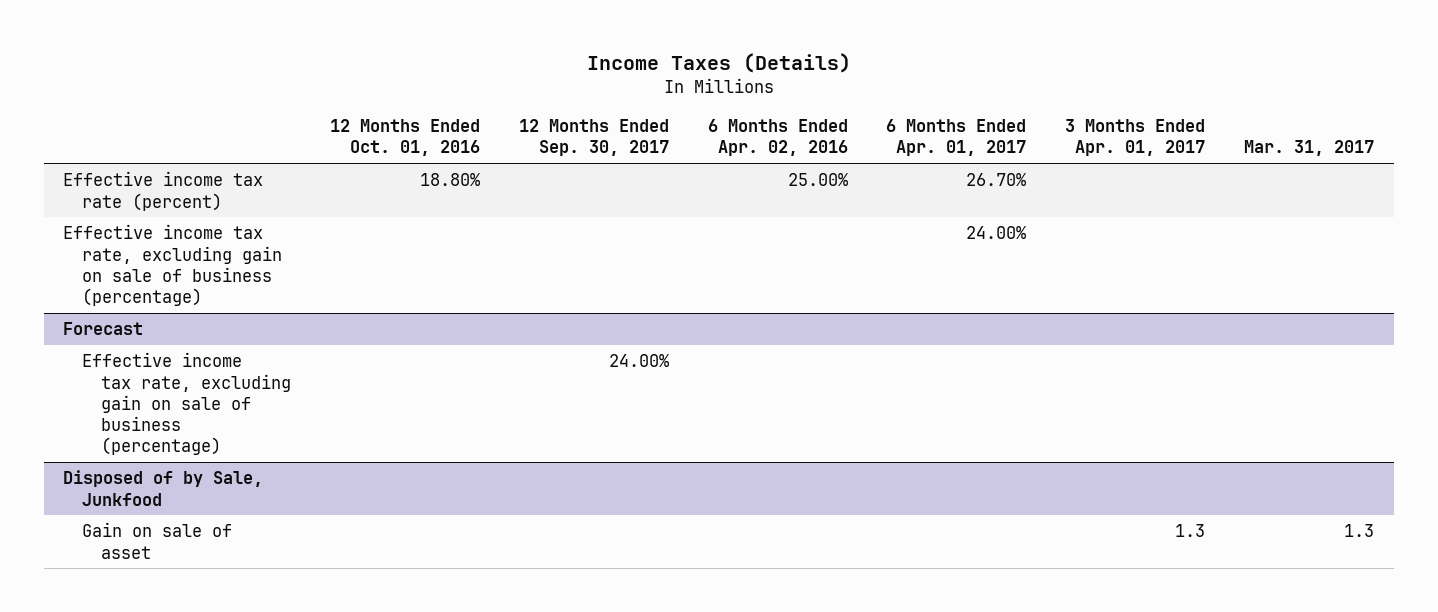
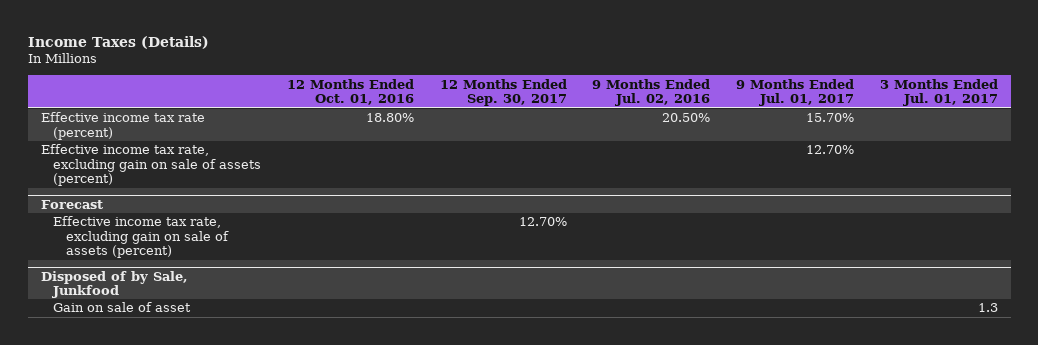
[707,119,848,157] 6 Months Ended Apr. 02, 2016 -> none
[886,119,1027,157] 6 Months Ended Apr. 01, 2017 -> none
[1065,119,1206,157] 3 Months Ended Apr. 01, 2017 -> none
[1244,140,1375,157] Mar. 31, 2017 -> none
none -> [592,78,711,107] 9 Months Ended Jul. 02, 2016
none -> [736,78,855,107] 9 Months Ended Jul. 01, 2017
none -> [879,78,998,107] 3 Months Ended Jul. 01, 2017
[63,224,282,307] Effective income tax rate, excluding gain on sale of business (percentage) -> [40,144,262,187] Effective income tax rate, excluding gain on sale of assets (percent)
[81,352,291,456] Effective income tax rate, excluding gain on sale of business (percentage) -> [53,216,230,259] Effective income tax rate, excluding gain on sale of assets (percent)
[608,354,669,368] 24.00% -> [518,217,567,227] 12.70%

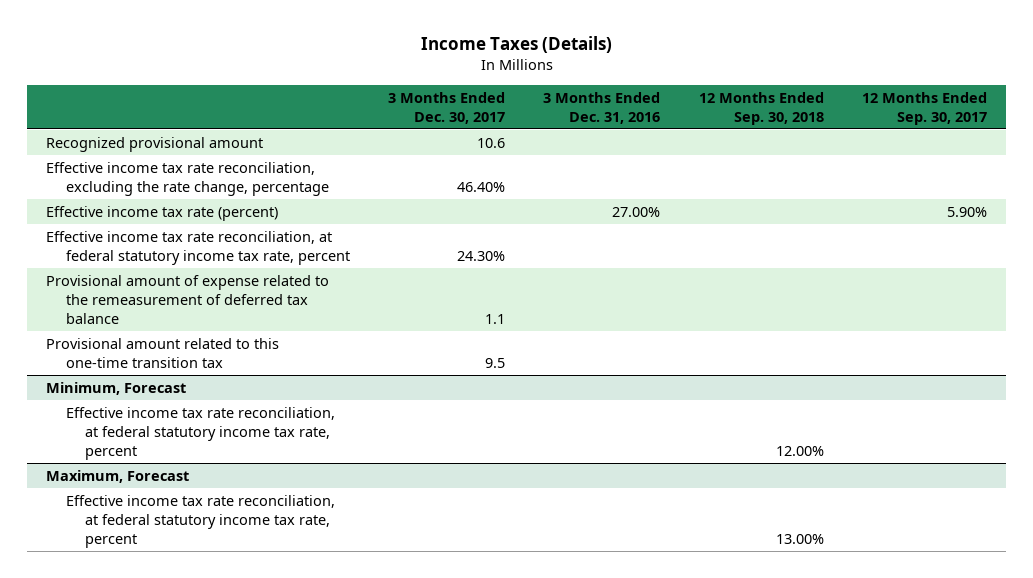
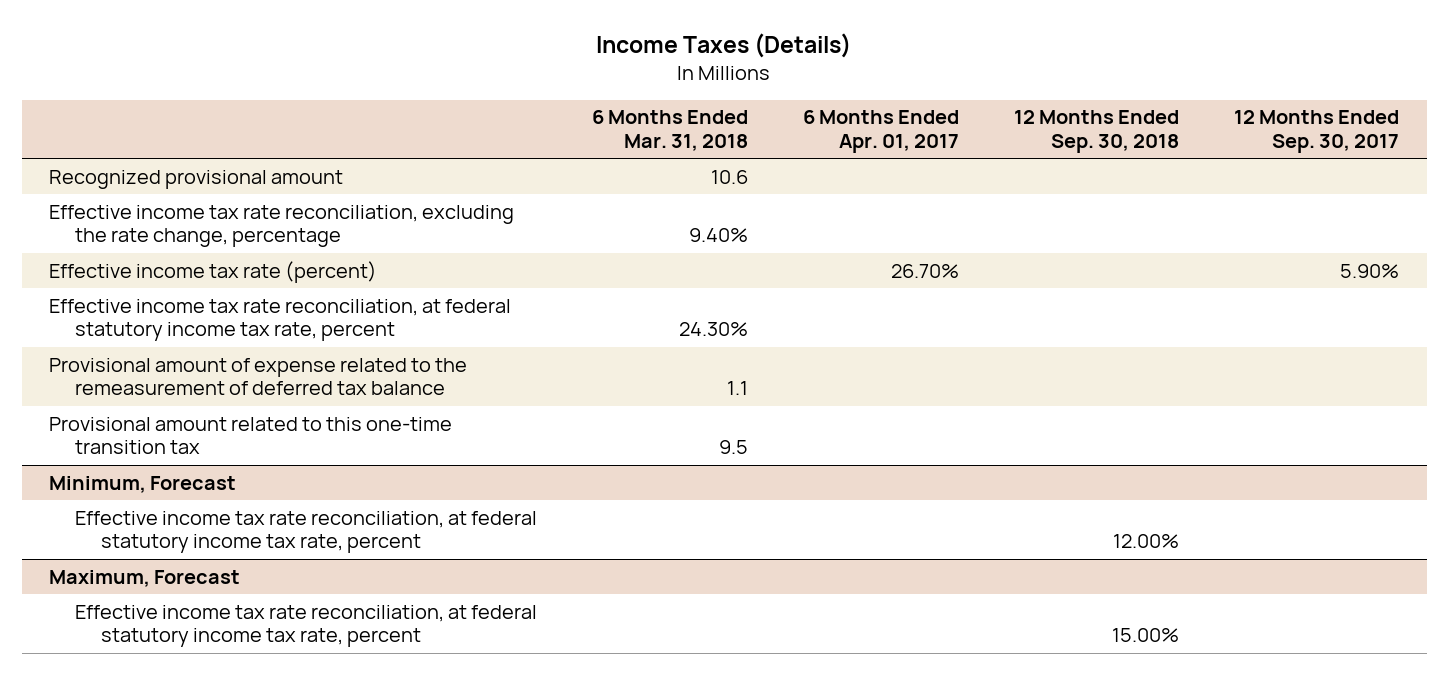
[388,91,506,124] 3 Months Ended Dec. 30, 2017 -> none
[543,91,661,124] 3 Months Ended Dec. 31, 2016 -> none
none -> [592,110,749,151] 6 Months Ended Mar. 31, 2018
none -> [803,110,960,153] 6 Months Ended Apr. 01, 2017
[775,533,824,544] 13.00% -> [1112,628,1180,643] 15.00%

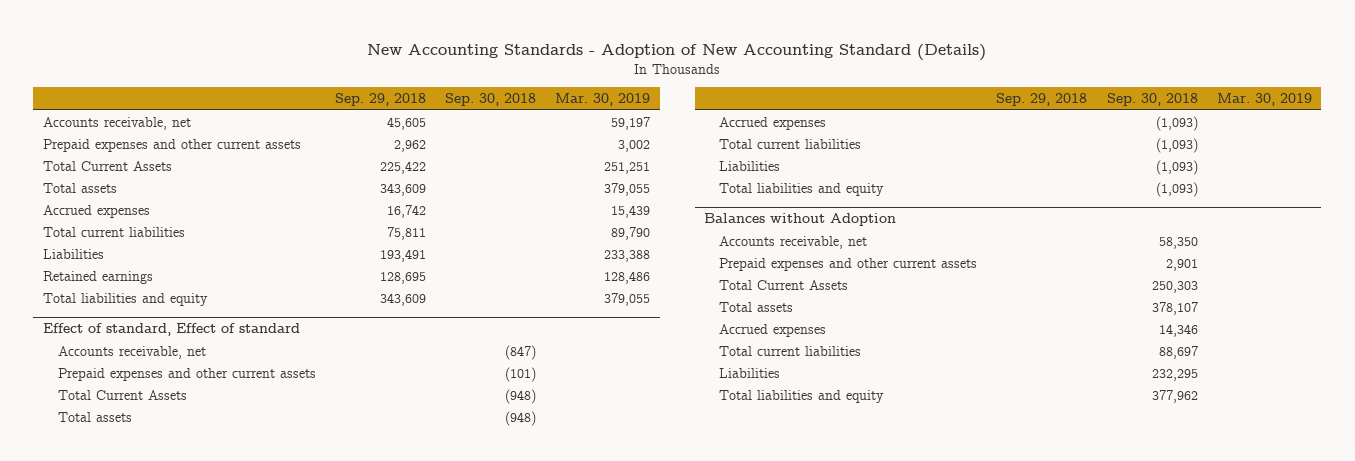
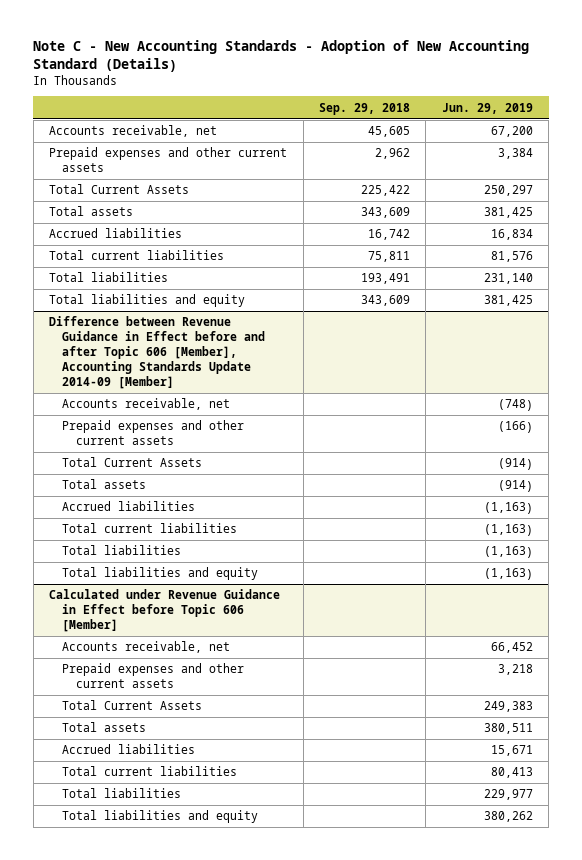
[367,43,987,61] New Accounting Standards - Adoption of New Accounting Standard (Details) -> [33,40,530,73] Note C - New Accounting Standards - Adoption of New Accounting Standard (Details)
[445,93,537,107] Sep. 30, 2018 -> none
[555,93,651,107] Mar. 30, 2019 -> none
none -> [441,102,533,114] Jun. 29, 2019
[43,204,151,218] Accrued expenses -> [49,228,183,239] Accrued liabilities
[43,270,154,284] Retained earnings -> none
[43,248,105,259] Liabilities -> [49,272,169,283] Total liabilities
[43,323,301,337] Effect of standard, Effect of standard -> none
[57,345,206,359] Accounts receivable, net -> none
[57,367,316,381] Prepaid expenses and other current assets -> none
[57,389,187,400] Total Current Assets -> none
[57,411,132,422] Total assets -> none
[719,116,827,130] Accrued expenses -> none
[719,138,862,149] Total current liabilities -> none
[719,160,781,171] Liabilities -> none
[719,182,885,196] Total liabilities and equity -> none
none -> [49,316,266,389] Difference between Revenue Guidance in Effect before and after Topic 606 [Member], Accounting Standards Update 2014-09 [Member]
none -> [62,398,231,411] Accounts receivable, net
none -> [62,420,245,446] Prepaid expenses and other current assets
none -> [62,457,203,468] Total Current Assets
none -> [62,479,147,490] Total assets
none -> [62,501,196,512] Accrued liabilities
none -> [62,523,238,534] Total current liabilities
none -> [62,545,182,556] Total liabilities
none -> [62,567,259,581] Total liabilities and equity
[704,213,897,227] Balances without Adoption -> [49,589,281,633] Calculated under Revenue Guidance in Effect before Topic 606 [Member]
[719,323,827,337] Accrued expenses -> [62,744,196,755] Accrued liabilities
[719,367,781,378] Liabilities -> [62,788,182,799] Total liabilities

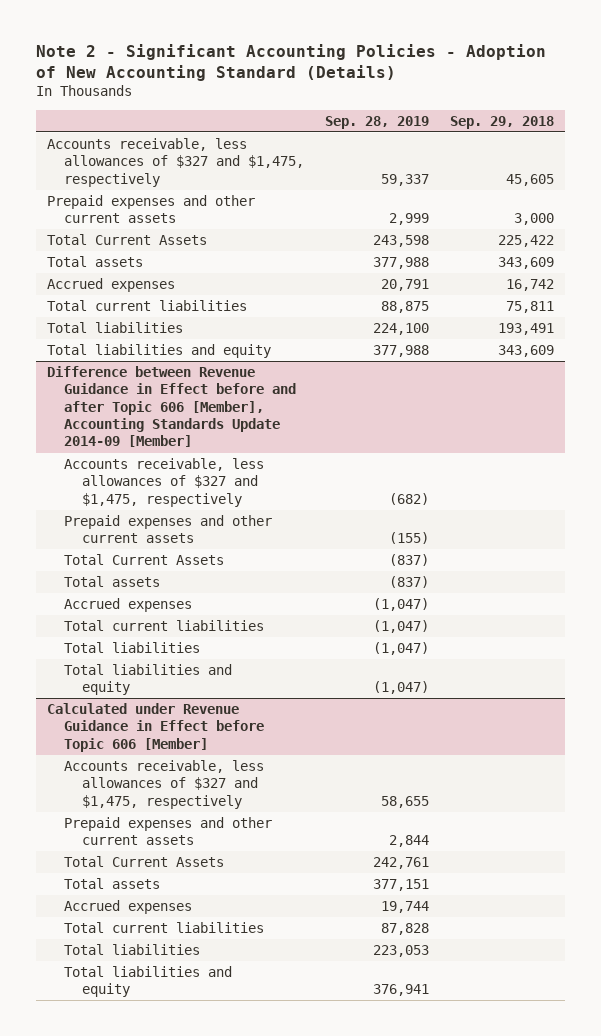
[33,40,530,73] Note C - New Accounting Standards - Adoption of New Accounting Standard (Details) -> [36,43,547,81] Note 2 - Significant Accounting Policies - Adoption of New Accounting Standard (Details)
[441,102,533,114] Jun. 29, 2019 -> none
none -> [325,115,430,129] Sep. 28, 2019
[49,125,218,138] Accounts receivable, net -> [46,137,305,187] Accounts receivable, less allowances of $327 and $1,475, respectively
[374,148,410,160] 2,962 -> [514,213,555,226] 3,000
[49,228,183,239] Accrued liabilities -> [46,277,175,292] Accrued expenses
[62,398,231,411] Accounts receivable, net -> [64,457,265,507] Accounts receivable, less allowances of $327 and $1,475, respectively
[62,501,196,512] Accrued liabilities -> [64,597,193,612] Accrued expenses
[62,641,231,654] Accounts receivable, net -> [64,759,265,809] Accounts receivable, less allowances of $327 and $1,475, respectively
[62,744,196,755] Accrued liabilities -> [64,899,193,914] Accrued expenses

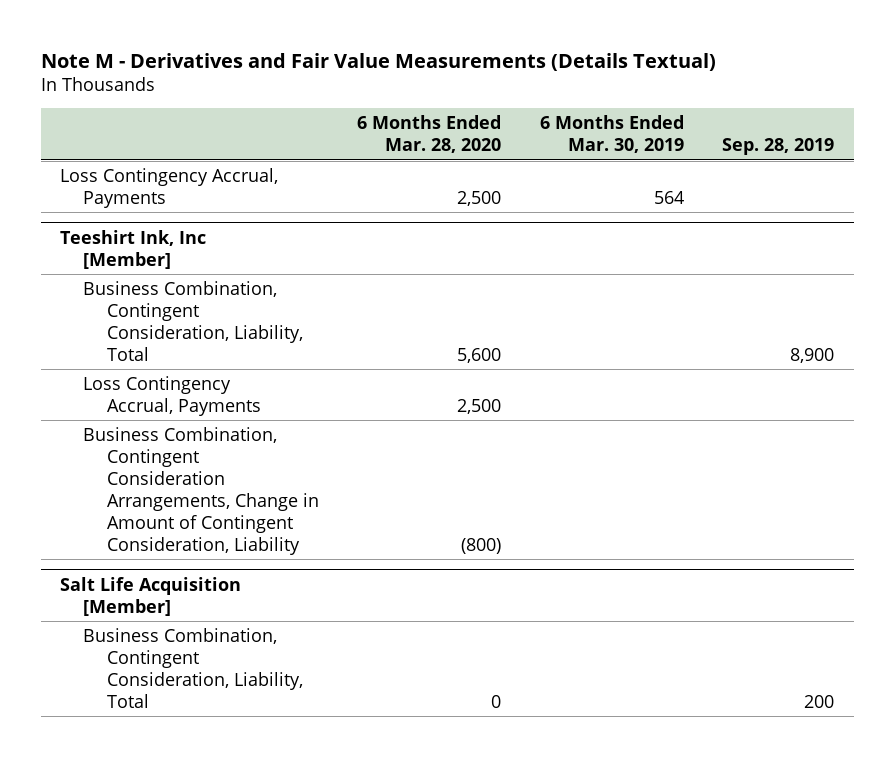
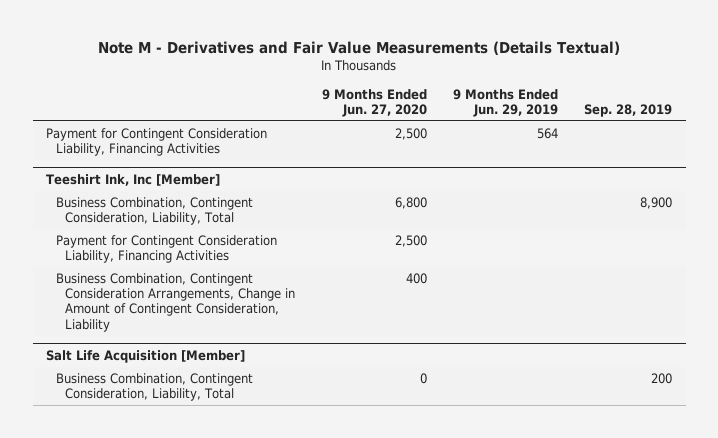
[357,115,502,154] 6 Months Ended Mar. 28, 2020 -> none
[539,115,684,154] 6 Months Ended Mar. 30, 2019 -> none
none -> [321,88,427,117] 9 Months Ended Jun. 27, 2020
none -> [452,88,558,117] 9 Months Ended Jun. 29, 2019
[59,167,278,208] Loss Contingency Accrual, Payments -> [45,128,267,157] Payment for Contingent Consideration Liability, Financing Activities
[83,375,261,416] Loss Contingency Accrual, Payments -> [55,235,277,264] Payment for Contingent Consideration Liability, Financing Activities

